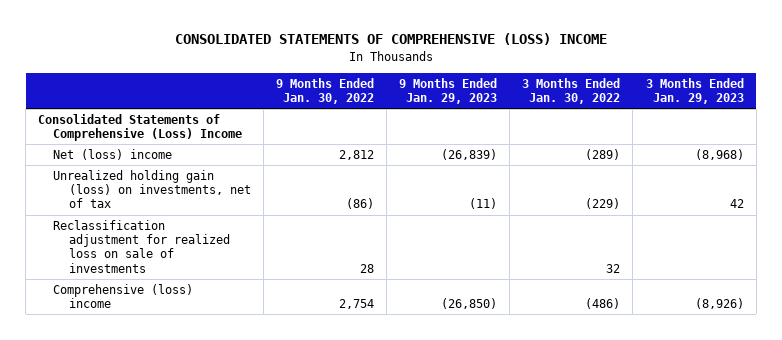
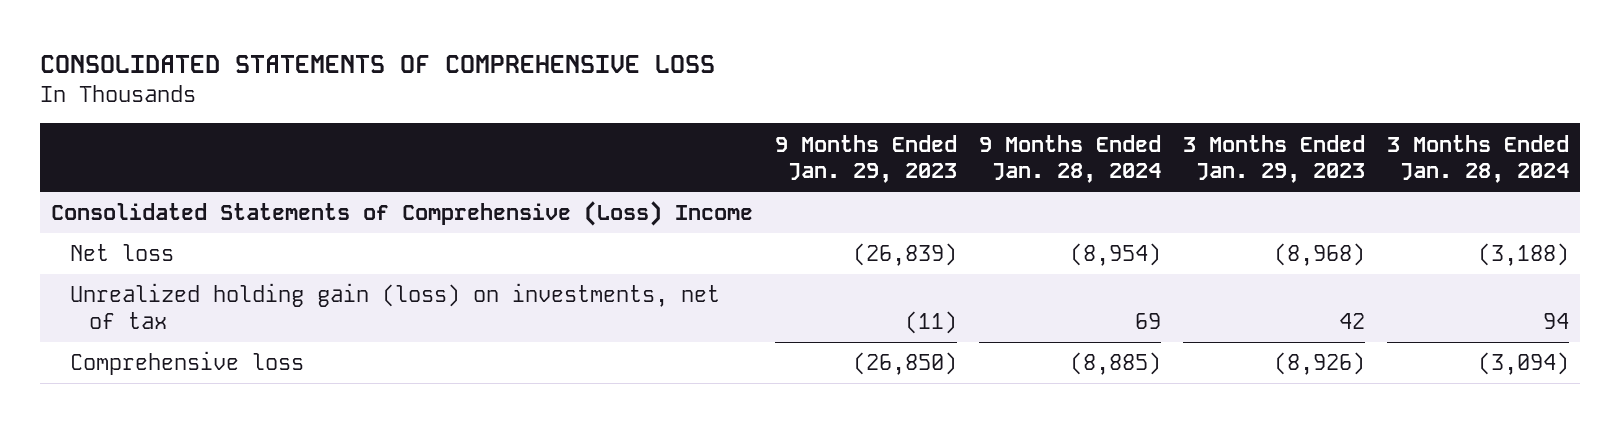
[174,33,607,46] CONSOLIDATED STATEMENTS OF COMPREHENSIVE (LOSS) INCOME -> [40,55,716,74] CONSOLIDATED STATEMENTS OF COMPREHENSIVE LOSS
[275,77,374,105] 9 Months Ended Jan. 30, 2022 -> none
[522,77,621,105] 3 Months Ended Jan. 30, 2022 -> none
none -> [979,134,1162,184] 9 Months Ended Jan. 28, 2024
none -> [1387,134,1570,184] 3 Months Ended Jan. 28, 2024
[53,149,173,161] Net (loss) income -> [70,244,175,262] Net loss
[53,220,230,273] Reclassification adjustment for realized loss on sale of investments -> none
[53,284,194,309] Comprehensive (loss) income -> [70,351,305,376] Comprehensive loss

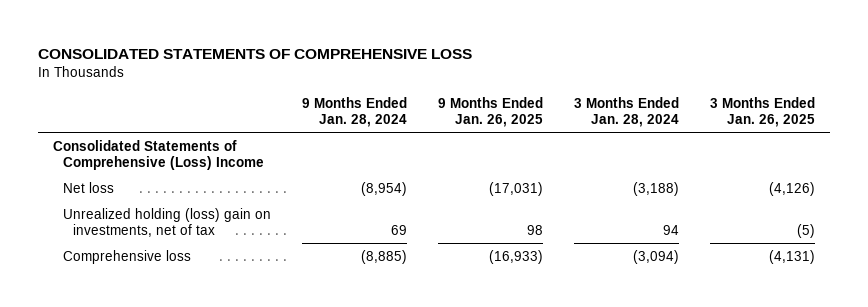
[775,134,958,184] 9 Months Ended Jan. 29, 2023 -> none
[1183,134,1366,184] 3 Months Ended Jan. 29, 2023 -> none
none -> [438,96,544,127] 9 Months Ended Jan. 26, 2025
none -> [709,96,815,127] 3 Months Ended Jan. 26, 2025
[70,283,721,329] Unrealized holding gain (loss) on investments, net of tax -> [63,207,272,237] Unrealized holding (loss) gain on investments, net of tax

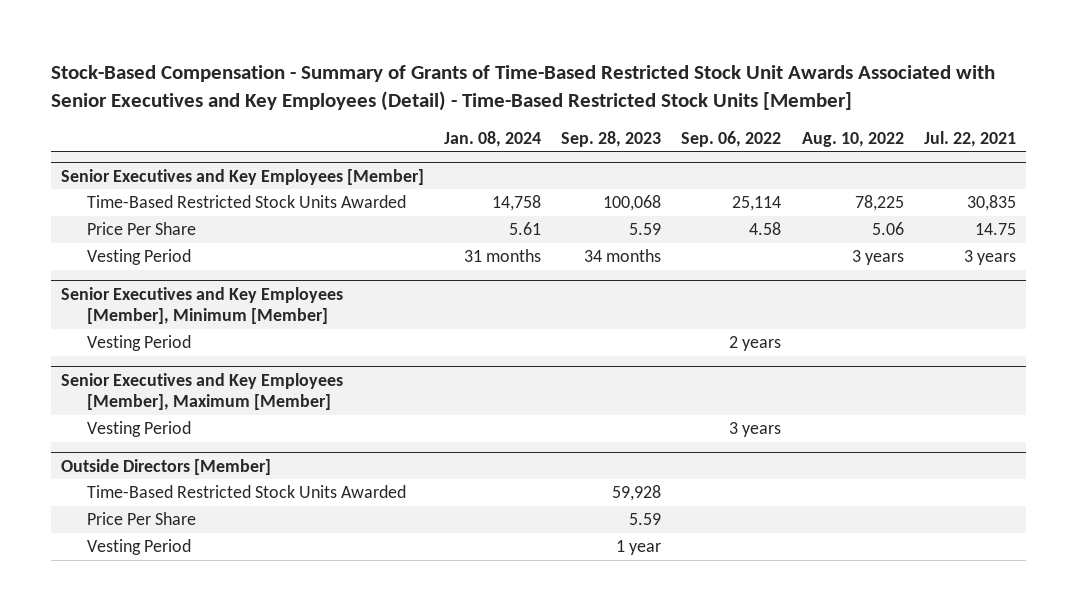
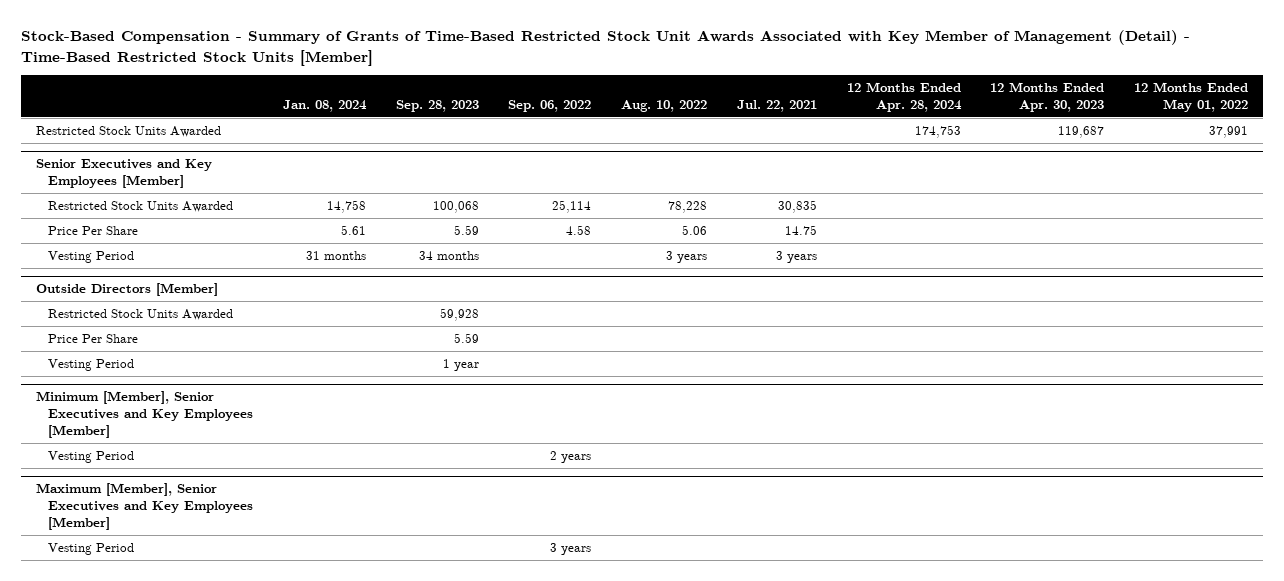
[50,64,995,111] Stock-Based Compensation - Summary of Grants of Time-Based Restricted Stock Unit Awards Associated with Senior Executives and Key Employees (Detail) - Time-Based Restricted Stock Units [Member] -> [20,30,1190,66] Stock-Based Compensation - Summary of Grants of Time-Based Restricted Stock Unit Awards Associated with Key Member of Management (Detail) - Time-Based Restricted Stock Units [Member]
none -> [846,82,962,112] 12 Months Ended Apr. 28, 2024
none -> [990,82,1105,112] 12 Months Ended Apr. 30, 2023
none -> [1134,82,1249,112] 12 Months Ended May 01, 2022
none -> [35,126,221,138] Restricted Stock Units Awarded
[87,195,407,209] Time-Based Restricted Stock Units Awarded -> [48,201,234,213] Restricted Stock Units Awarded
[854,195,904,212] 78,225 -> [668,201,708,214] 78,228
[60,286,343,325] Senior Executives and Key Employees [Member], Minimum [Member] -> none
[87,335,192,352] Vesting Period -> none
[60,372,343,411] Senior Executives and Key Employees [Member], Maximum [Member] -> none
[87,421,192,438] Vesting Period -> none
[87,485,407,499] Time-Based Restricted Stock Units Awarded -> [48,309,234,321] Restricted Stock Units Awarded
none -> [35,391,254,438] Minimum [Member], Senior Executives and Key Employees [Member]
none -> [48,451,135,464] Vesting Period
none -> [35,483,254,530] Maximum [Member], Senior Executives and Key Employees [Member]
none -> [48,543,135,556] Vesting Period

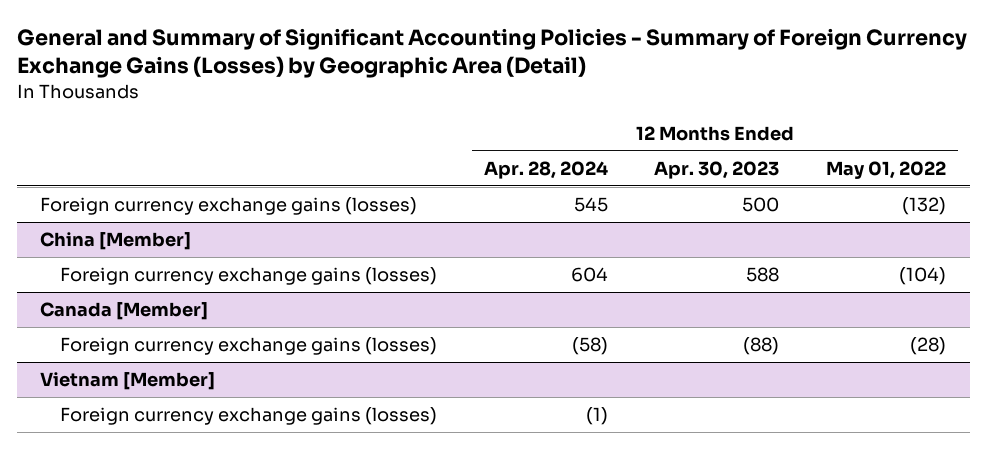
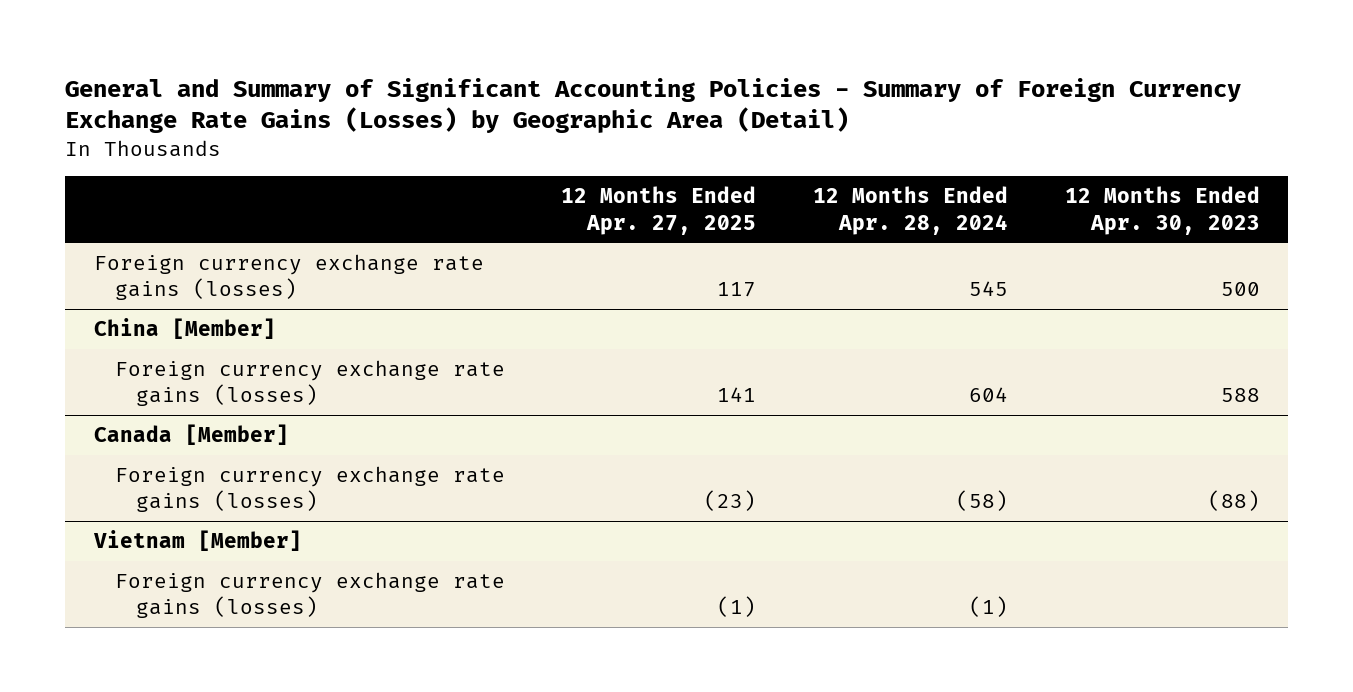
[16,27,967,79] General and Summary of Significant Accounting Policies - Summary of Foreign Currency Exchange Gains (Losses) by Geographic Area (Detail) -> [65,77,1242,134] General and Summary of Significant Accounting Policies - Summary of Foreign Currency Exchange Rate Gains (Losses) by Geographic Area (Detail)
[826,160,947,179] May 01, 2022 -> none
none -> [561,186,757,235] 12 Months Ended Apr. 27, 2025
[39,197,417,216] Foreign currency exchange gains (losses) -> [93,253,484,301] Foreign currency exchange rate gains (losses)
[59,267,437,286] Foreign currency exchange gains (losses) -> [114,359,505,407] Foreign currency exchange rate gains (losses)
[59,337,437,356] Foreign currency exchange gains (losses) -> [114,465,505,513] Foreign currency exchange rate gains (losses)
[59,407,437,426] Foreign currency exchange gains (losses) -> [114,571,505,619] Foreign currency exchange rate gains (losses)

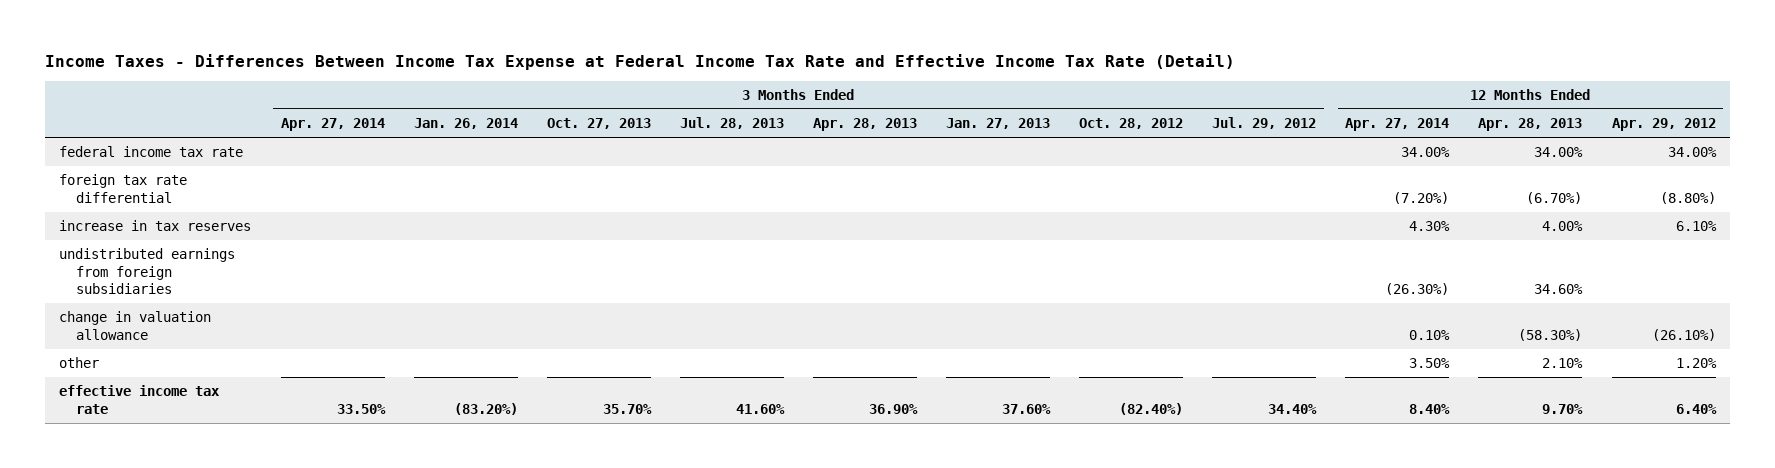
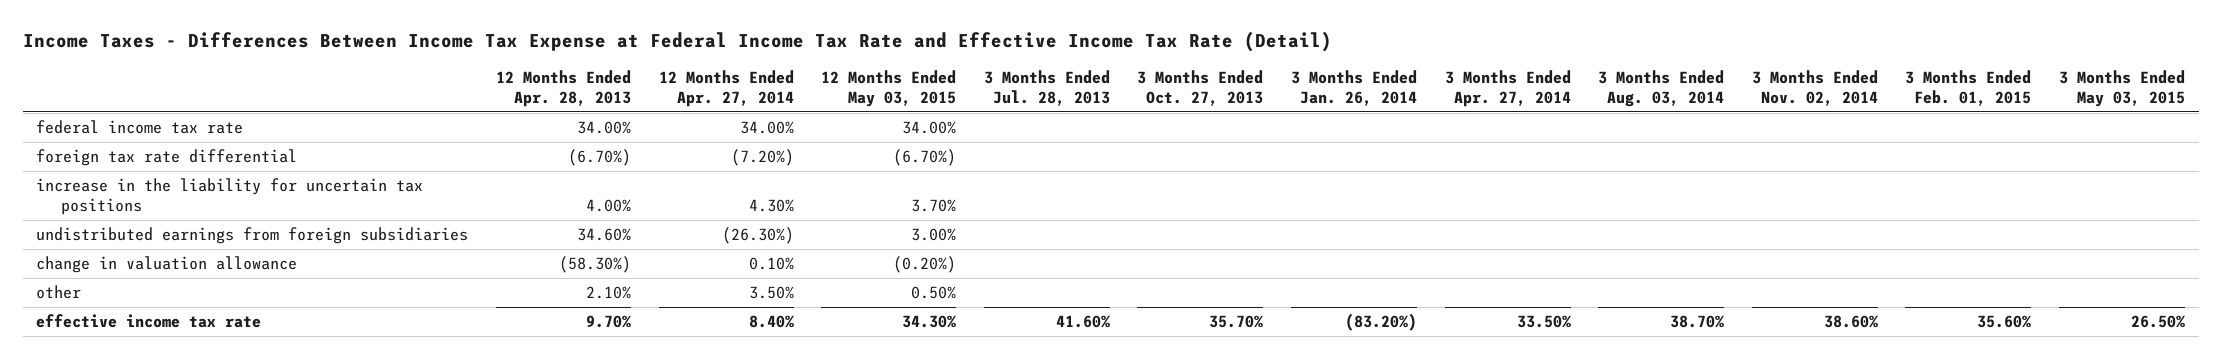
[812,118,917,132] Apr. 28, 2013 -> none
[946,118,1051,130] Jan. 27, 2013 -> none
[1079,118,1184,130] Oct. 28, 2012 -> none
[1212,117,1317,130] Jul. 29, 2012 -> none
[1611,118,1716,132] Apr. 29, 2012 -> none
none -> [821,70,957,107] 12 Months Ended May 03, 2015
none -> [1598,70,1725,107] 3 Months Ended Aug. 03, 2014
none -> [1751,70,1878,106] 3 Months Ended Nov. 02, 2014
none -> [1905,70,2032,106] 3 Months Ended Feb. 01, 2015
none -> [2059,70,2186,107] 3 Months Ended May 03, 2015
[59,220,252,232] increase in tax reserves -> [36,178,424,215] increase in the liability for uncertain tax positions

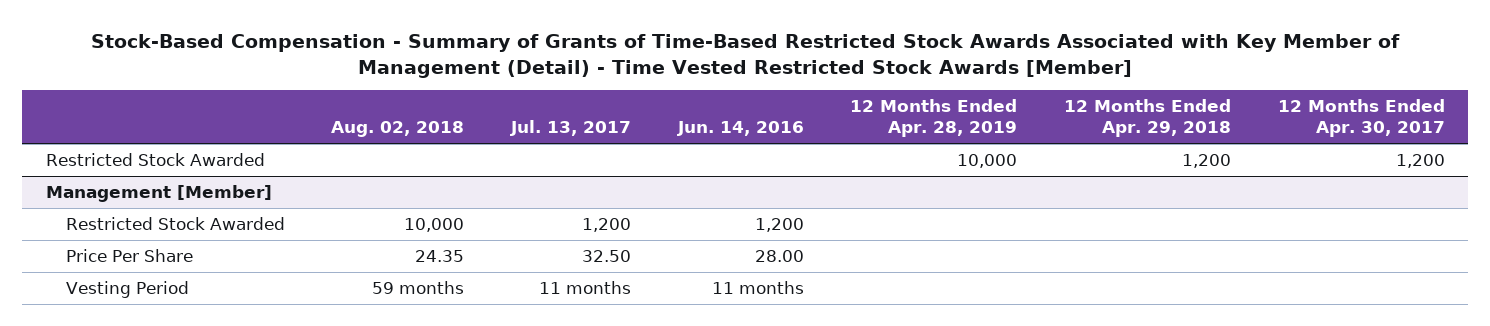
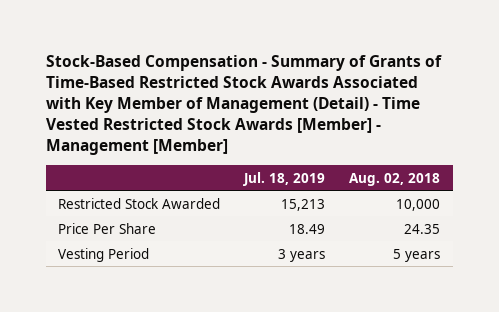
[91,33,1401,78] Stock-Based Compensation - Summary of Grants of Time-Based Restricted Stock Awards Associated with Key Member of Management (Detail) - Time Vested Restricted Stock Awards [Member] -> [45,55,442,156] Stock-Based Compensation - Summary of Grants of Time-Based Restricted Stock Awards Associated with Key Member of Management (Detail) - Time Vested Restricted Stock Awards [Member] - Management [Member]
[510,120,632,137] Jul. 13, 2017 -> none
[676,121,804,137] Jun. 14, 2016 -> none
[850,99,1018,138] 12 Months Ended Apr. 28, 2019 -> none
[1064,99,1232,138] 12 Months Ended Apr. 29, 2018 -> none
[1277,99,1445,138] 12 Months Ended Apr. 30, 2017 -> none
none -> [243,171,326,186] Jul. 18, 2019
[45,153,265,167] Restricted Stock Awarded -> none
[45,185,272,203] Management [Member] -> none
[372,281,465,295] 59 months -> [393,248,441,262] 5 years

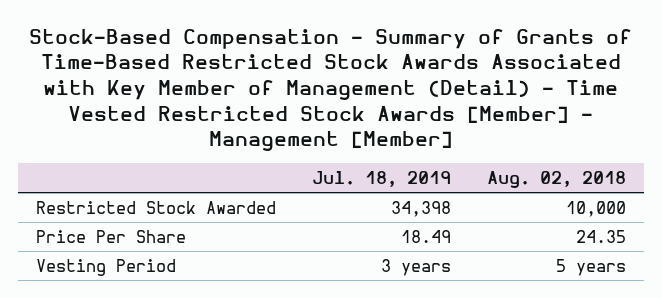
[281,198,326,211] 15,213 -> [390,200,451,217] 34,398

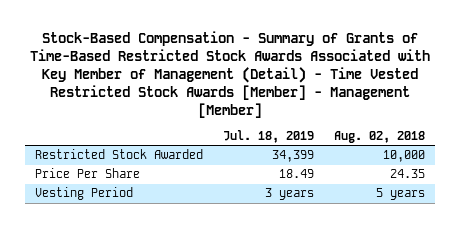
[390,200,451,217] 34,398 -> [271,150,314,163] 34,399

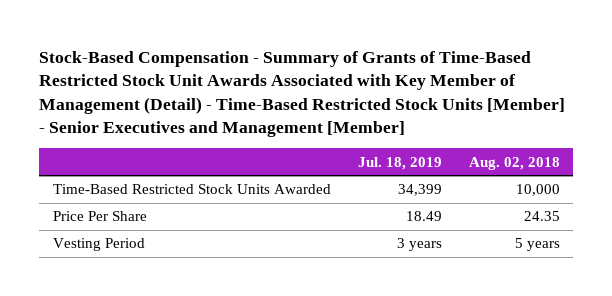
[29,30,430,118] Stock-Based Compensation - Summary of Grants of Time-Based Restricted Stock Awards Associated with Key Member of Management (Detail) - Time Vested Restricted Stock Awards [Member] - Management [Member] -> [39,50,566,138] Stock-Based Compensation - Summary of Grants of Time-Based Restricted Stock Unit Awards Associated with Key Member of Management (Detail) - Time-Based Restricted Stock Units [Member] - Senior Executives and Management [Member]
[34,149,203,160] Restricted Stock Awarded -> [52,184,331,195] Time-Based Restricted Stock Units Awarded

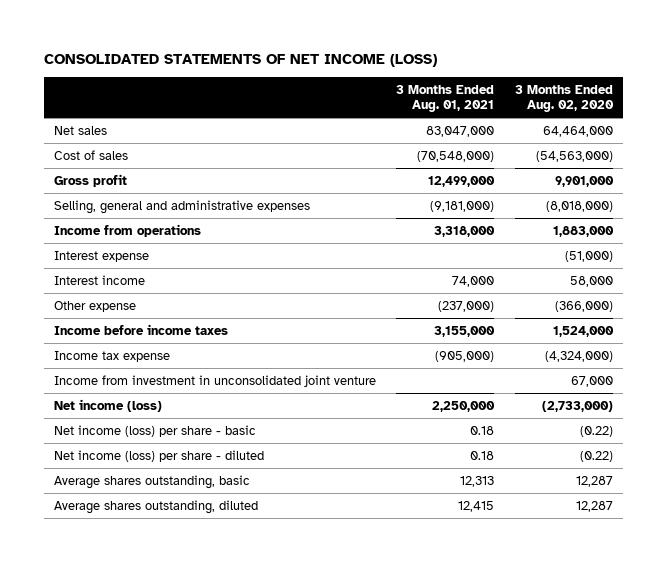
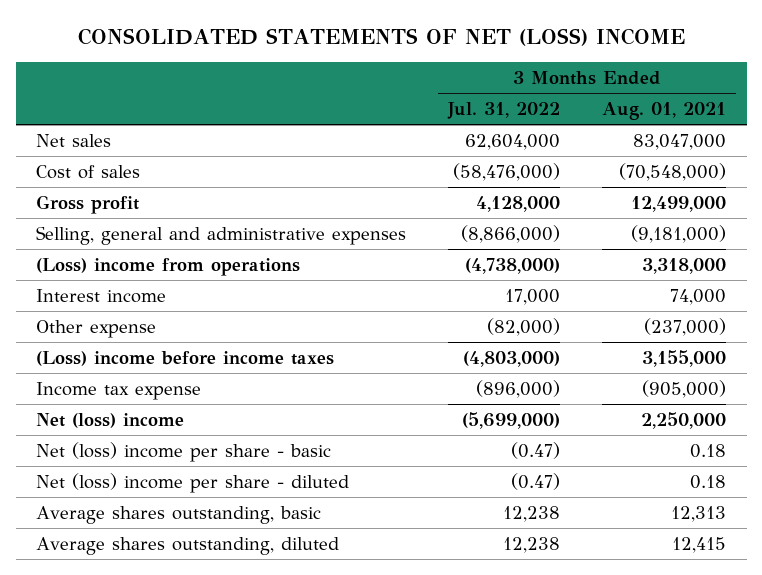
[44,54,438,68] CONSOLIDATED STATEMENTS OF NET INCOME (LOSS) -> [78,27,686,46] CONSOLIDATED STATEMENTS OF NET (LOSS) INCOME
[514,84,614,113] 3 Months Ended Aug. 02, 2020 -> none
none -> [447,102,561,120] Jul. 31, 2022
[54,250,150,262] Interest expense -> none
[54,223,202,237] Income from operations -> [36,257,301,276] (Loss) income from operations
[54,323,229,335] Income before income taxes -> [36,350,335,366] (Loss) income before income taxes
[54,374,377,387] Income from investment in unconsolidated joint venture -> none
[54,398,163,412] Net income (loss) -> [36,412,185,428] Net (loss) income
[54,424,257,437] Net income (loss) per share - basic -> [36,441,332,462] Net (loss) income per share - basic
[54,449,265,462] Net income (loss) per share - diluted -> [36,472,350,493] Net (loss) income per share - diluted

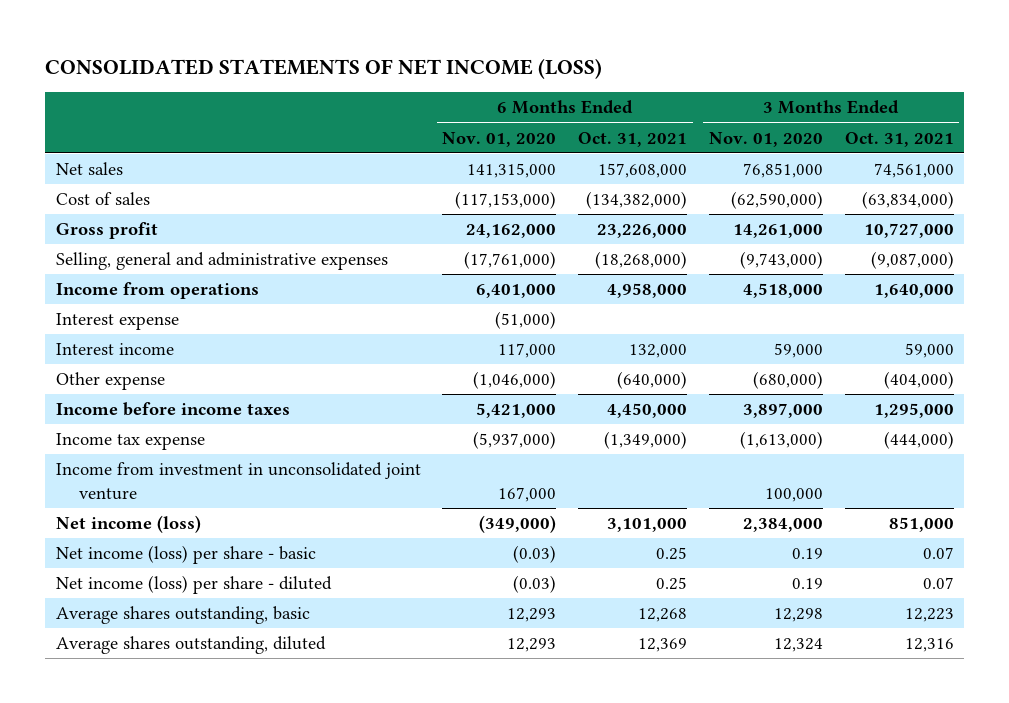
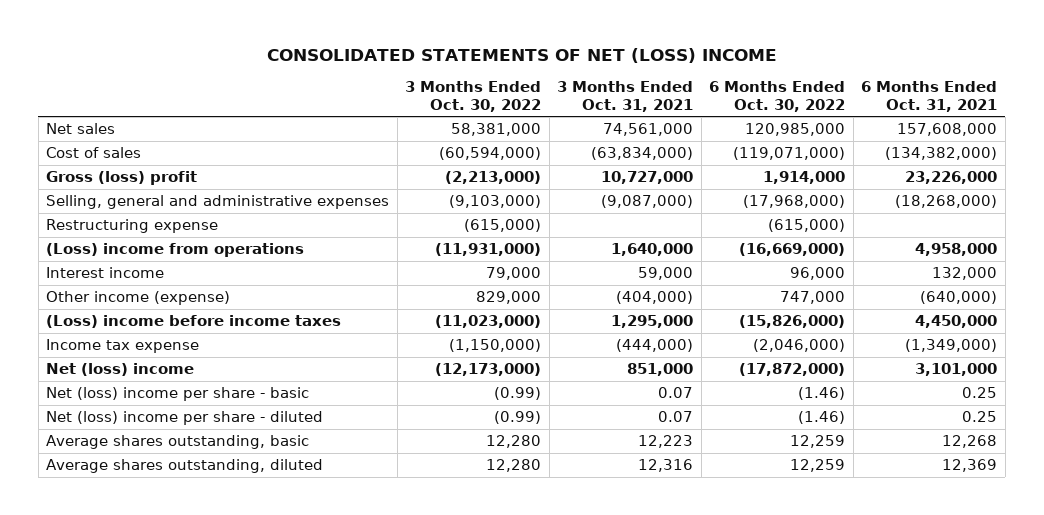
[44,57,602,79] CONSOLIDATED STATEMENTS OF NET INCOME (LOSS) -> [266,47,777,63] CONSOLIDATED STATEMENTS OF NET (LOSS) INCOME
[442,131,557,147] Nov. 01, 2020 -> none
[708,131,823,147] Nov. 01, 2020 -> none
none -> [405,81,542,112] 3 Months Ended Oct. 30, 2022
none -> [709,81,846,112] 6 Months Ended Oct. 30, 2022
[55,222,158,240] Gross profit -> [46,171,198,186] Gross (loss) profit
[55,313,179,331] Interest expense -> none
none -> [46,219,219,234] Restructuring expense
[55,282,259,300] Income from operations -> [46,243,305,258] (Loss) income from operations
[55,372,165,391] Other expense -> [46,291,231,306] Other income (expense)
[55,402,290,417] Income before income taxes -> [46,315,342,329] (Loss) income before income taxes
[55,462,421,500] Income from investment in unconsolidated joint venture -> none
[55,515,201,534] Net income (loss) -> [46,363,195,377] Net (loss) income
[55,545,316,565] Net income (loss) per share - basic -> [46,387,310,402] Net (loss) income per share - basic
[55,575,332,595] Net income (loss) per share - diluted -> [46,411,324,426] Net (loss) income per share - diluted

